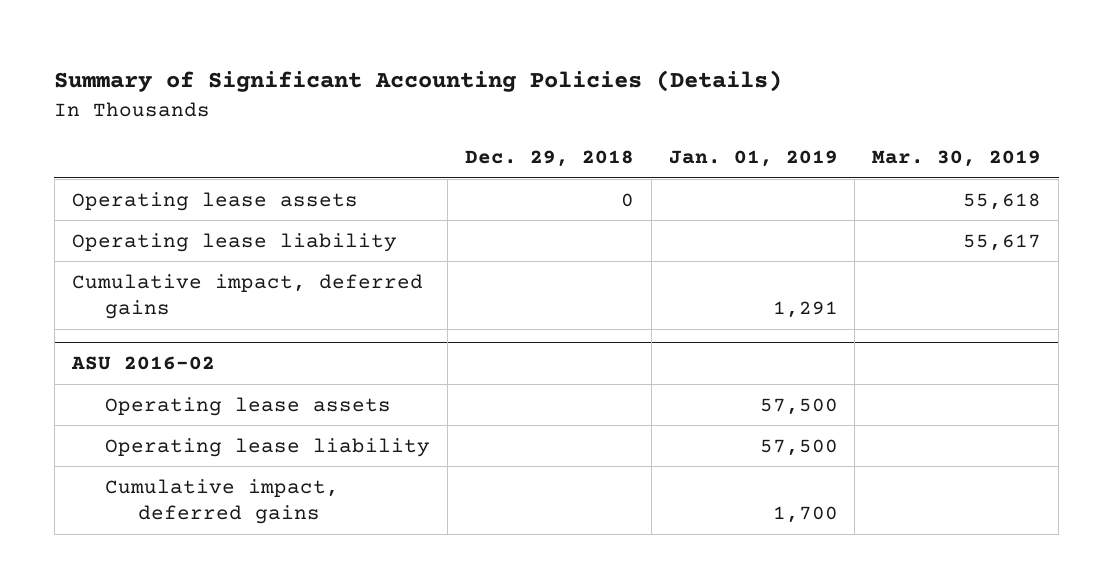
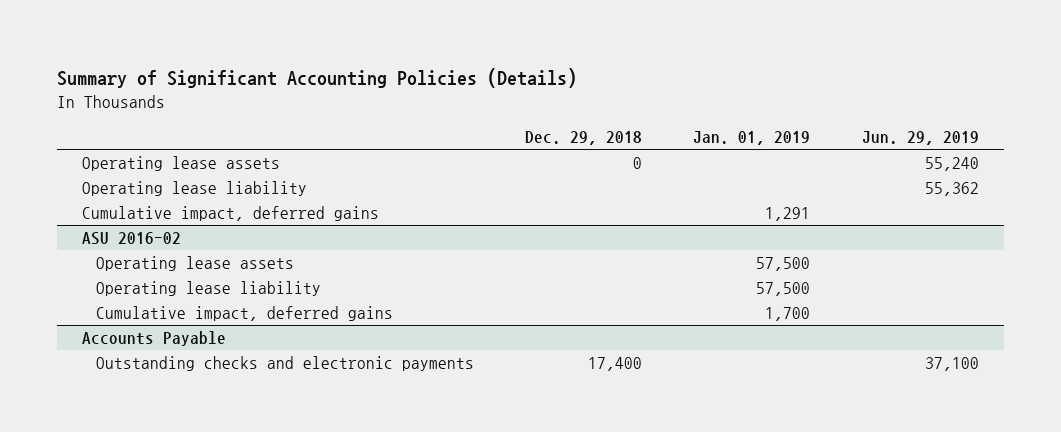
[872,150,1042,168] Mar. 30, 2019 -> none
none -> [861,131,979,146] Jun. 29, 2019
none -> [82,331,227,347] Accounts Payable
none -> [95,356,474,372] Outstanding checks and electronic payments

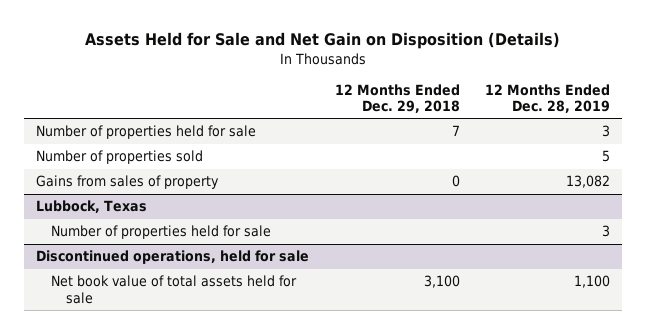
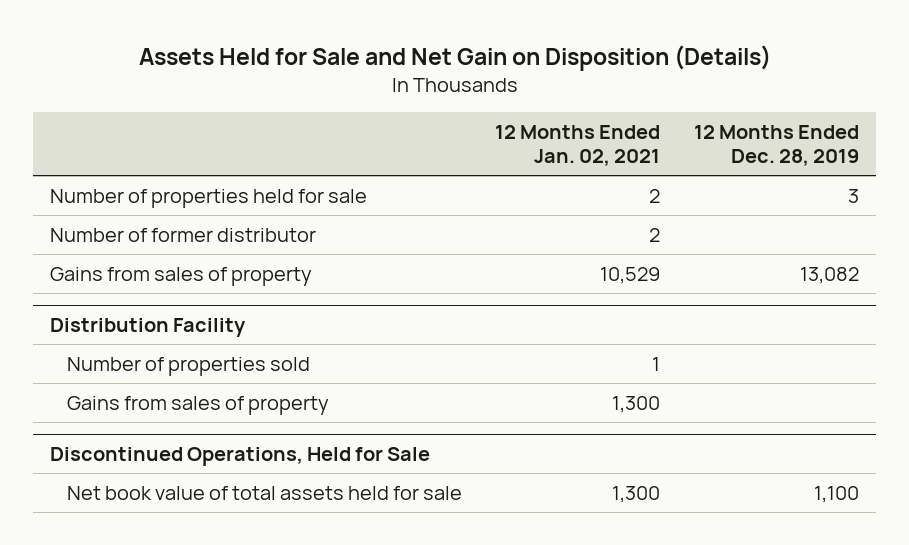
[334,83,460,113] 12 Months Ended Dec. 29, 2018 -> none
none -> [495,124,661,166] 12 Months Ended Jan. 02, 2021
[36,150,204,165] Number of properties sold -> none
none -> [50,227,317,242] Number of former distributor
[36,200,148,214] Lubbock, Texas -> none
[51,225,272,240] Number of properties held for sale -> none
none -> [50,317,247,337] Distribution Facility
none -> [66,356,310,376] Number of properties sold
none -> [66,395,329,415] Gains from sales of property
[36,250,310,265] Discontinued operations, held for sale -> [50,446,431,466] Discontinued Operations, Held for Sale

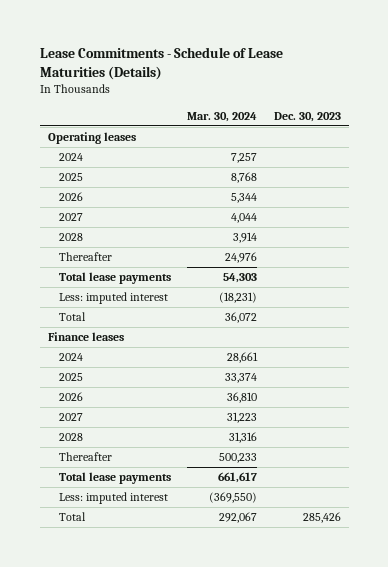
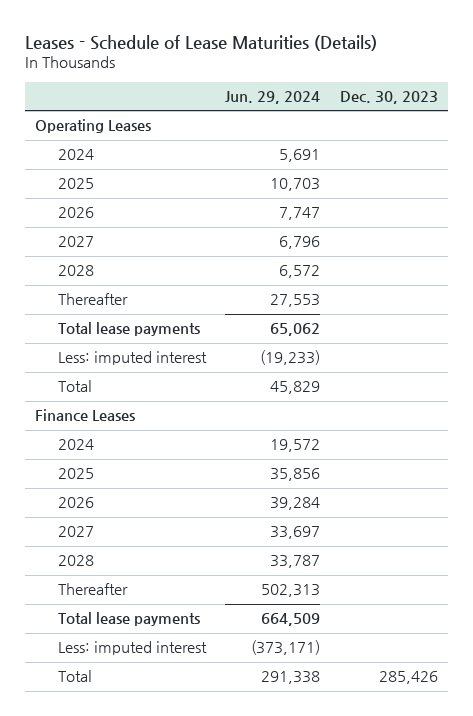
[39,47,283,81] Lease Commitments - Schedule of Lease Maturities (Details) -> [24,34,377,51] Leases - Schedule of Lease Maturities (Details)
[187,111,258,122] Mar. 30, 2024 -> none
none -> [225,91,321,105] Jun. 29, 2024
[47,132,136,145] Operating leases -> [34,119,151,134] Operating Leases
[47,332,124,342] Finance leases -> [34,409,135,422] Finance Leases

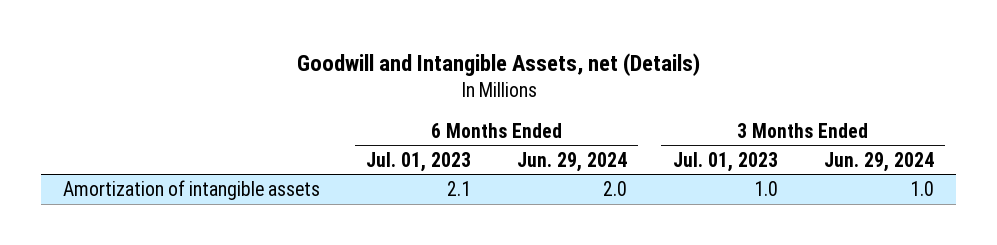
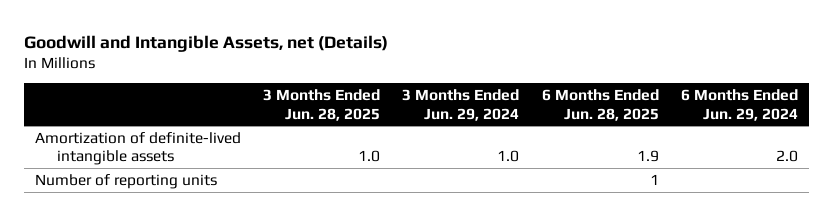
[366,151,472,172] Jul. 01, 2023 -> none
[672,151,778,172] Jul. 01, 2023 -> none
none -> [263,89,381,121] 3 Months Ended Jun. 28, 2025
none -> [541,89,659,121] 6 Months Ended Jun. 28, 2025
[63,180,321,201] Amortization of intangible assets -> [34,131,241,166] Amortization of definite-lived intangible assets
none -> [34,173,217,189] Number of reporting units

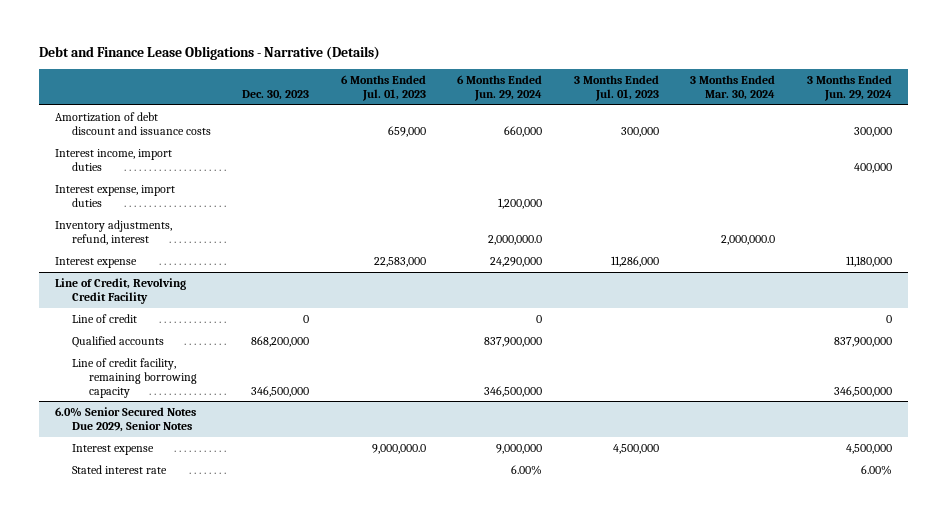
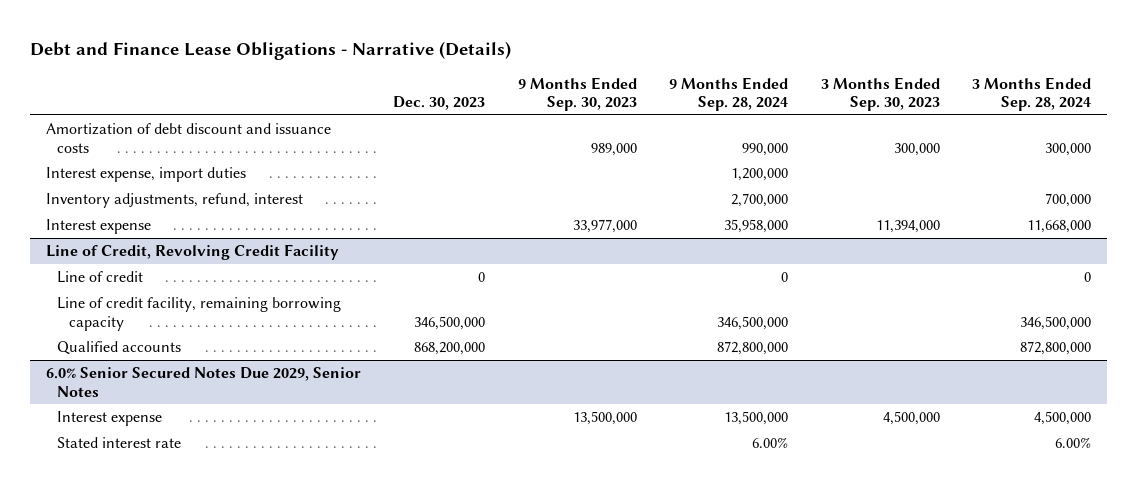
[340,74,426,101] 6 Months Ended Jul. 01, 2023 -> none
[457,74,543,101] 6 Months Ended Jun. 29, 2024 -> none
[573,74,659,101] 3 Months Ended Jul. 01, 2023 -> none
[690,74,776,100] 3 Months Ended Mar. 30, 2024 -> none
[806,74,892,101] 3 Months Ended Jun. 29, 2024 -> none
none -> [517,76,637,112] 9 Months Ended Sep. 30, 2023
none -> [669,76,789,112] 9 Months Ended Sep. 28, 2024
none -> [820,76,940,112] 3 Months Ended Sep. 30, 2023
none -> [972,76,1092,112] 3 Months Ended Sep. 28, 2024
[54,148,172,171] Interest income, import duties -> none
[71,335,164,348] Qualified accounts -> [57,340,182,355] Qualified accounts

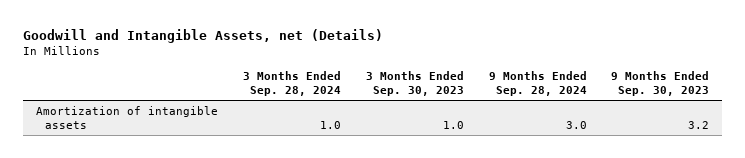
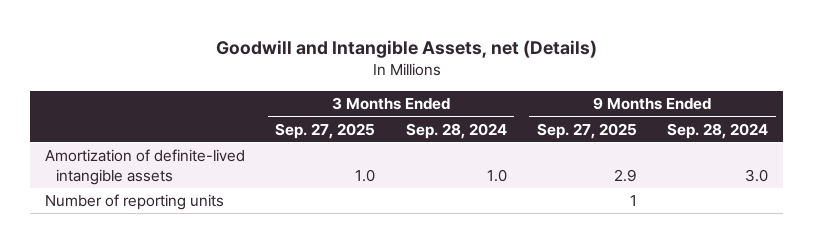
[365,71,464,97] 3 Months Ended Sep. 30, 2023 -> none
[611,71,710,97] 9 Months Ended Sep. 30, 2023 -> none
none -> [275,122,376,139] Sep. 27, 2025
none -> [536,122,637,139] Sep. 27, 2025
[35,106,218,129] Amortization of intangible assets -> [44,149,245,186] Amortization of definite-lived intangible assets
none -> [44,194,224,211] Number of reporting units

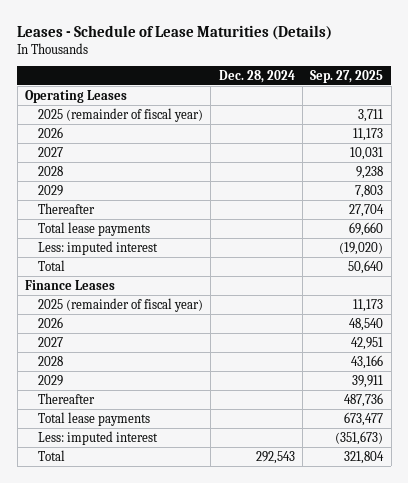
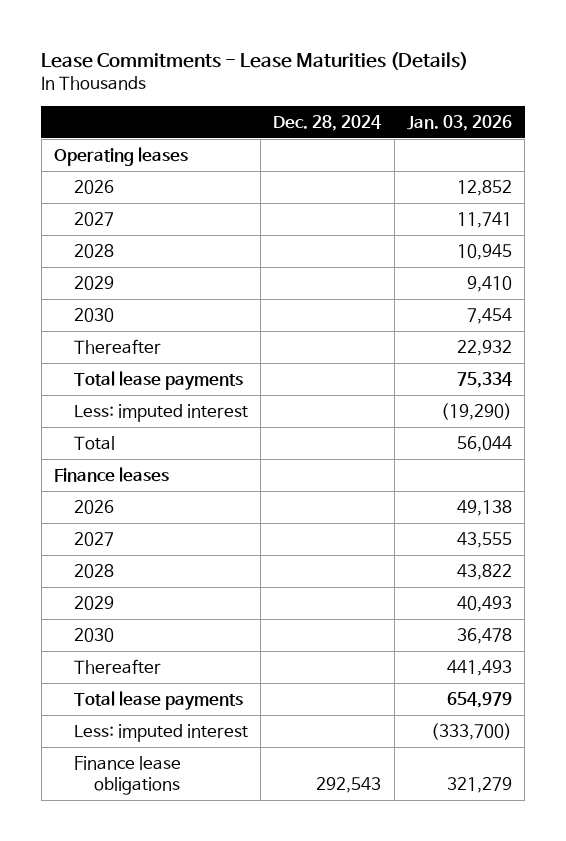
[17,24,333,40] Leases - Schedule of Lease Maturities (Details) -> [41,51,469,70] Lease Commitments - Lease Maturities (Details)
[310,69,384,83] Sep. 27, 2025 -> none
none -> [407,115,513,132] Jan. 03, 2026
[38,107,204,122] 2025 (remainder of fiscal year) -> none
[25,89,128,103] Operating Leases -> [54,146,189,166] Operating leases
none -> [73,307,114,322] 2030
[38,297,204,312] 2025 (remainder of fiscal year) -> none
[25,279,116,290] Finance Leases -> [54,466,170,482] Finance leases
none -> [73,627,114,642] 2030
[38,449,66,461] Total -> [73,755,181,796] Finance lease obligations

